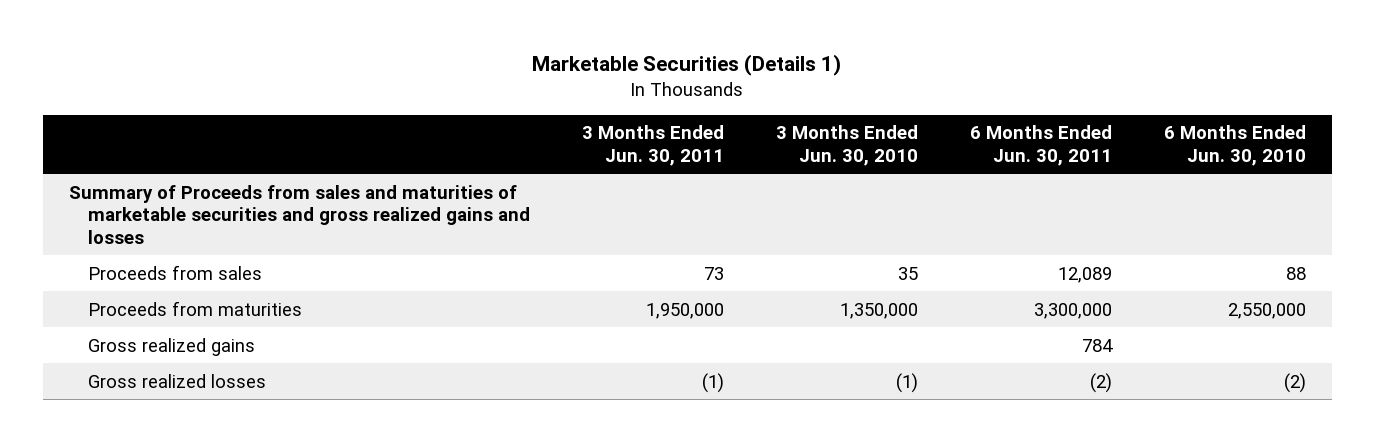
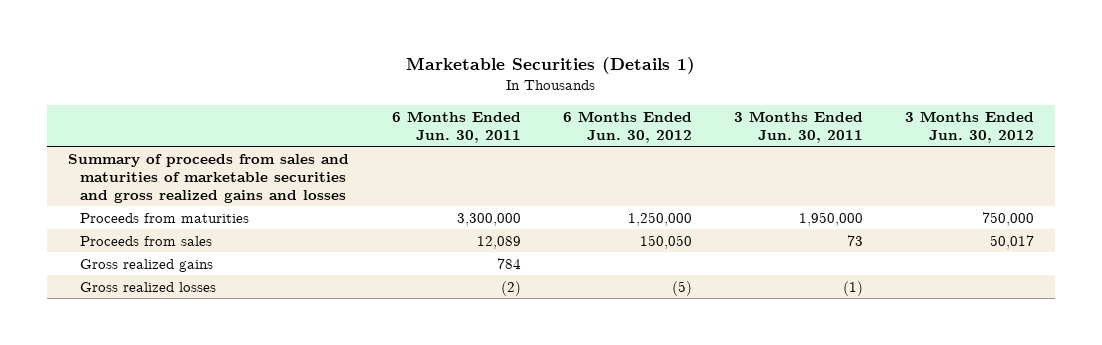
[775,125,918,166] 3 Months Ended Jun. 30, 2010 -> none
[1164,125,1307,166] 6 Months Ended Jun. 30, 2010 -> none
none -> [562,110,692,143] 6 Months Ended Jun. 30, 2012
none -> [904,110,1034,143] 3 Months Ended Jun. 30, 2012
[68,184,530,244] Summary of Proceeds from sales and maturities of marketable securities and gross realized gains and losses -> [68,153,350,203] Summary of proceeds from sales and maturities of marketable securities and gross realized gains and losses
[87,264,262,280] Proceeds from sales -> [80,235,213,246] Proceeds from sales

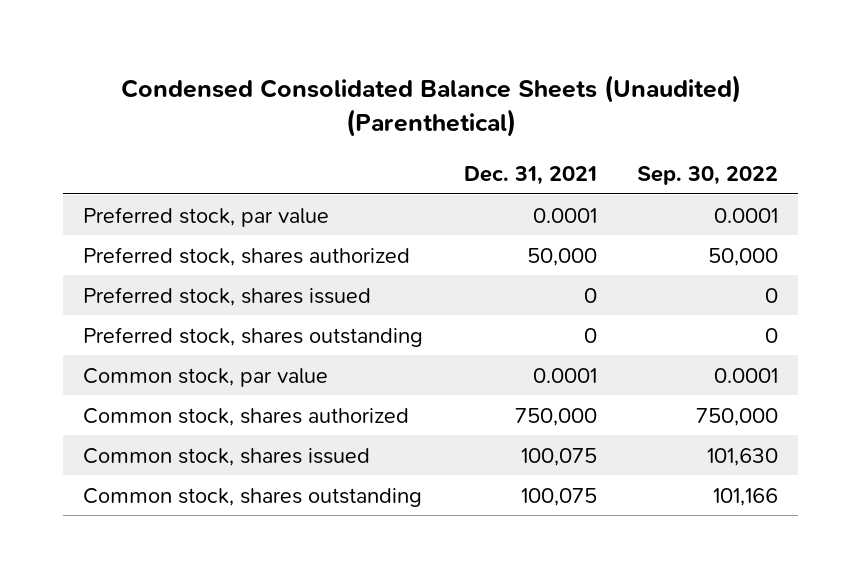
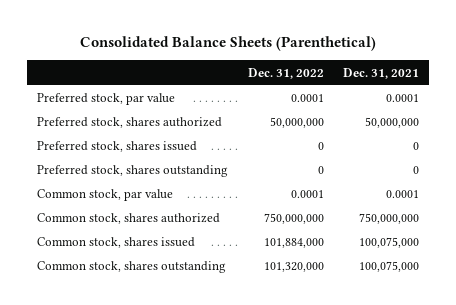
[120,75,741,138] Condensed Consolidated Balance Sheets (Unaudited) (Parenthetical) -> [80,36,377,52] Consolidated Balance Sheets (Parenthetical)
[636,165,778,185] Sep. 30, 2022 -> none
none -> [247,67,324,79] Dec. 31, 2022
[526,247,597,266] 50,000 -> [365,117,420,129] 50,000,000
[514,407,597,426] 750,000 -> [359,213,420,225] 750,000,000
[520,447,597,466] 100,075 -> [359,237,420,249] 100,075,000
[520,487,597,506] 100,075 -> [359,261,420,273] 100,075,000

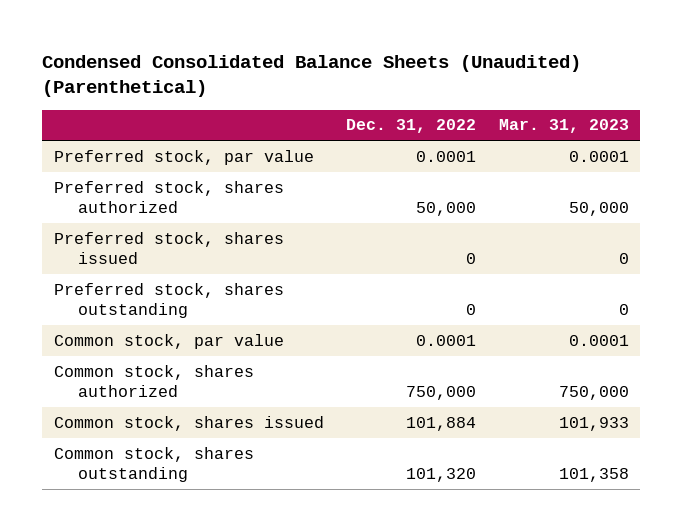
[80,36,377,52] Consolidated Balance Sheets (Parenthetical) -> [42,54,582,98] Condensed Consolidated Balance Sheets (Unaudited) (Parenthetical)
[343,67,420,79] Dec. 31, 2021 -> none
none -> [498,119,629,134] Mar. 31, 2023
[269,117,324,129] 50,000,000 -> [416,201,477,216] 50,000
[263,213,324,225] 750,000,000 -> [406,385,477,400] 750,000
[263,238,324,249] 101,884,000 -> [406,416,477,431] 101,884
[263,262,324,273] 101,320,000 -> [406,467,477,482] 101,320

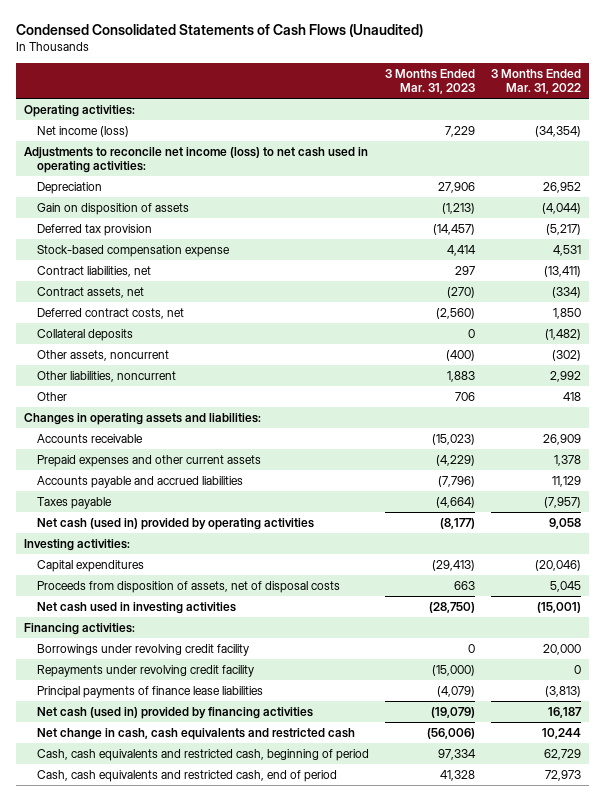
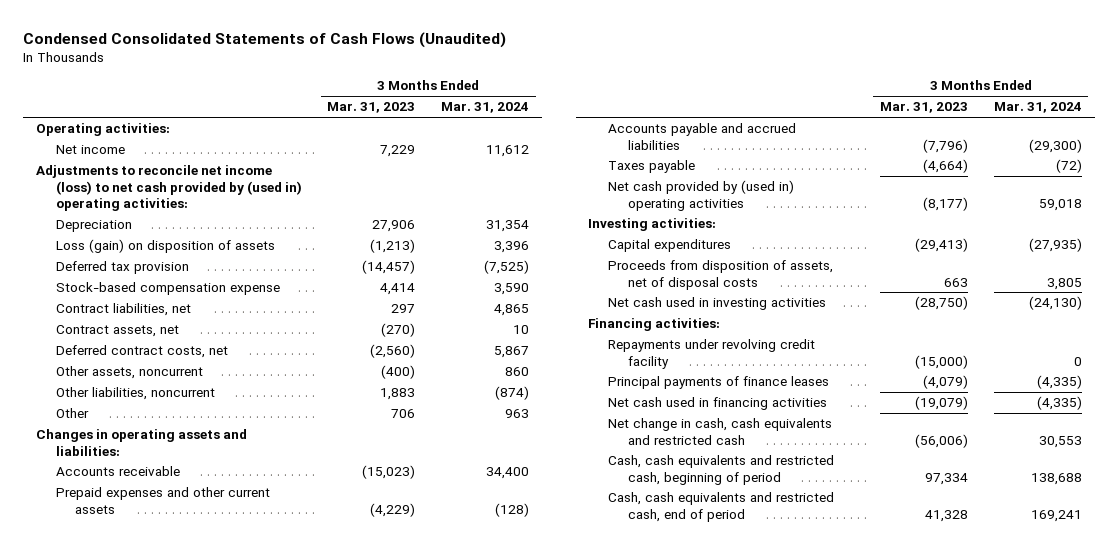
[491,69,582,95] 3 Months Ended Mar. 31, 2022 -> none
none -> [441,102,530,114] Mar. 31, 2024
[36,126,129,138] Net income (loss) -> [55,145,125,155] Net income
[24,147,369,173] Adjustments to reconcile net income (loss) to net cash used in operating activities: -> [36,165,302,211] Adjustments to reconcile net income (loss) to net cash provided by (used in) operating activities:
[36,203,189,216] Gain on disposition of assets -> [55,239,275,254] Loss (gain) on disposition of assets
[36,329,133,342] Collateral deposits -> none
[36,518,314,531] Net cash (used in) provided by operating activities -> [607,180,794,211] Net cash provided by (used in) operating activities
[36,644,249,657] Borrowings under revolving credit facility -> none
[36,686,263,699] Principal payments of finance lease liabilities -> [607,376,829,390] Principal payments of finance leases
[36,707,313,720] Net cash (used in) provided by financing activities -> [607,397,827,411] Net cash used in financing activities

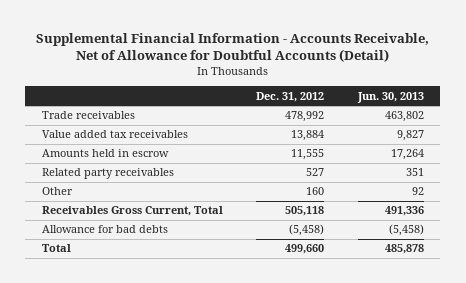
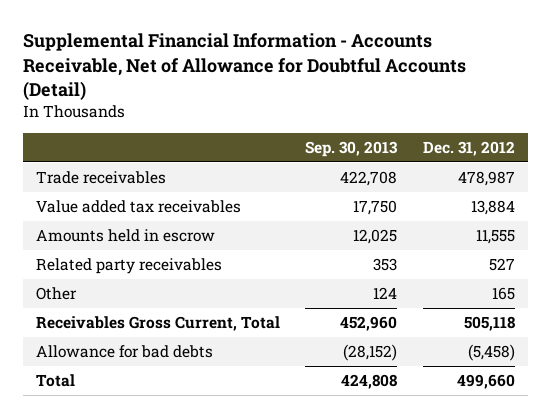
[356,91,424,103] Jun. 30, 2013 -> none
none -> [305,141,399,158] Sep. 30, 2013
[285,111,325,123] 478,992 -> [458,170,516,186] 478,987
[306,187,325,196] 160 -> [492,286,516,300] 165

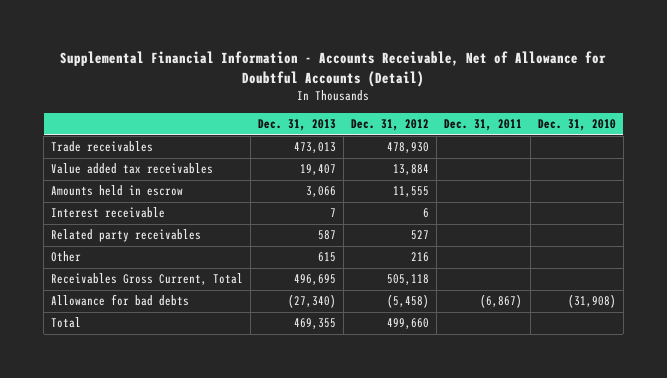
[305,141,399,158] Sep. 30, 2013 -> none
none -> [258,119,337,132] Dec. 31, 2013
none -> [444,119,523,132] Dec. 31, 2011
none -> [537,119,616,132] Dec. 31, 2010
[458,170,516,186] 478,987 -> [387,142,430,154] 478,930
none -> [51,207,166,219] Interest receivable
[492,286,516,300] 165 -> [411,252,430,263] 216

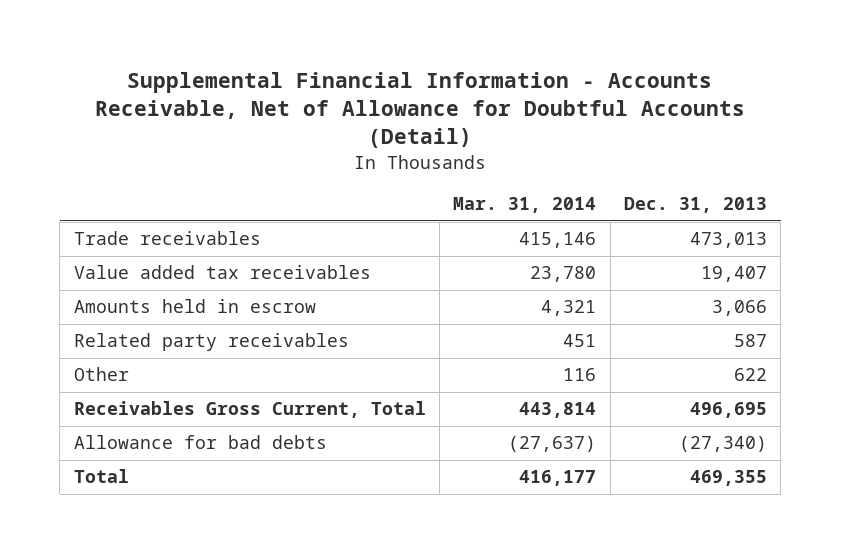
[351,119,430,132] Dec. 31, 2012 -> none
[444,119,523,132] Dec. 31, 2011 -> none
[537,119,616,132] Dec. 31, 2010 -> none
none -> [453,197,597,214] Mar. 31, 2014
[51,207,166,219] Interest receivable -> none
[318,252,337,263] 615 -> [733,368,767,382] 622

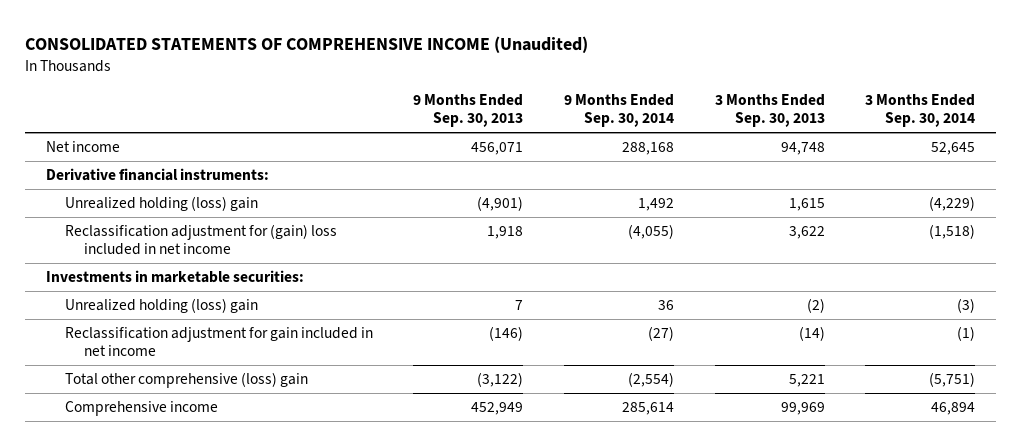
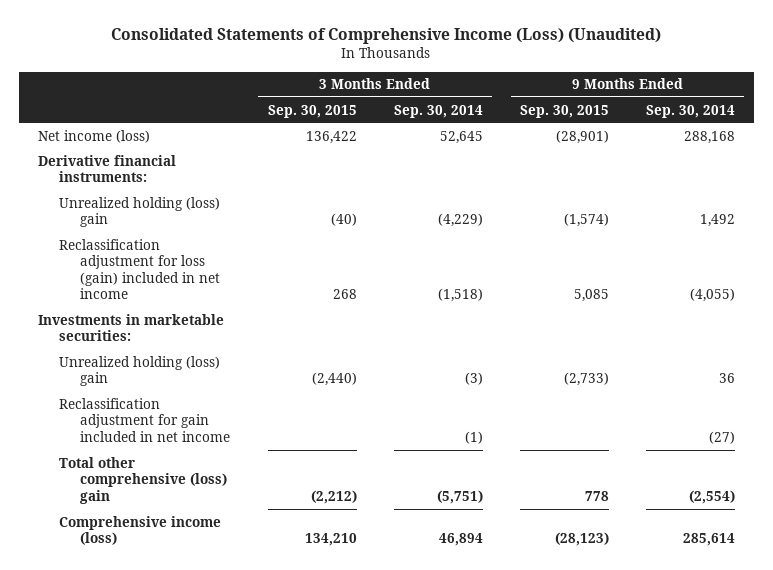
[25,35,589,53] CONSOLIDATED STATEMENTS OF COMPREHENSIVE INCOME (Unaudited) -> [111,27,662,44] Consolidated Statements of Comprehensive Income (Loss) (Unaudited)
[413,94,524,128] 9 Months Ended Sep. 30, 2013 -> none
[714,94,825,128] 3 Months Ended Sep. 30, 2013 -> none
none -> [267,104,357,118] Sep. 30, 2015
none -> [519,104,609,118] Sep. 30, 2015
[45,140,120,152] Net income -> [37,129,150,143] Net income (loss)
[64,223,337,255] Reclassification adjustment for (gain) loss included in net income -> [59,238,221,300] Reclassification adjustment for loss (gain) included in net income
[64,400,218,416] Comprehensive income -> [59,515,222,546] Comprehensive income (loss)

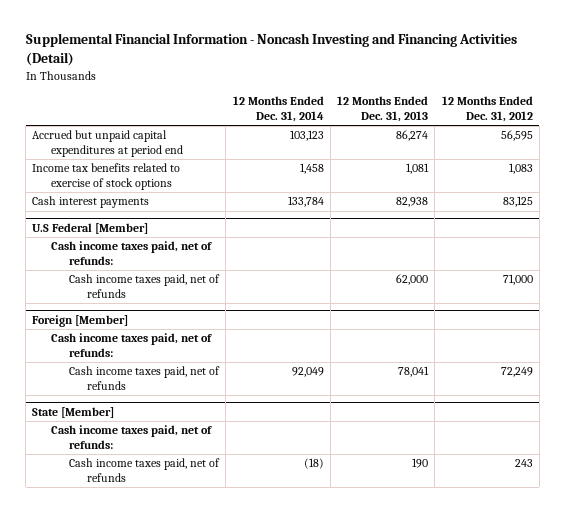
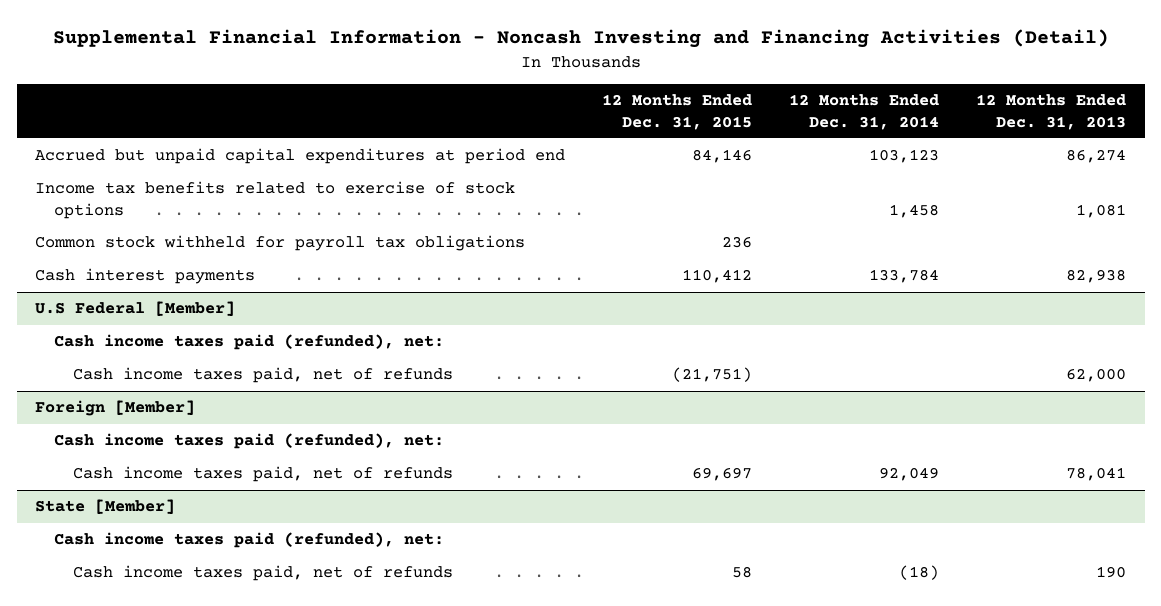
[441,96,533,122] 12 Months Ended Dec. 31, 2012 -> none
none -> [602,94,753,130] 12 Months Ended Dec. 31, 2015
none -> [35,235,526,252] Common stock withheld for payroll tax obligations
[50,241,212,266] Cash income taxes paid, net of refunds: -> [54,334,445,351] Cash income taxes paid (refunded), net:
[50,333,212,358] Cash income taxes paid, net of refunds: -> [54,433,445,450] Cash income taxes paid (refunded), net:
[50,425,212,450] Cash income taxes paid, net of refunds: -> [54,532,445,549] Cash income taxes paid (refunded), net:

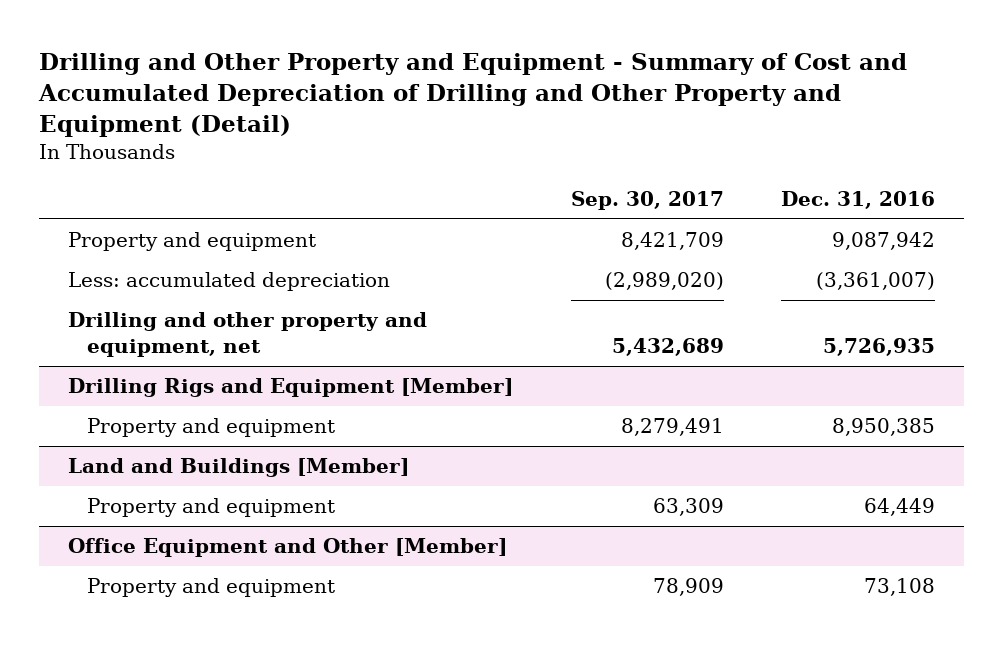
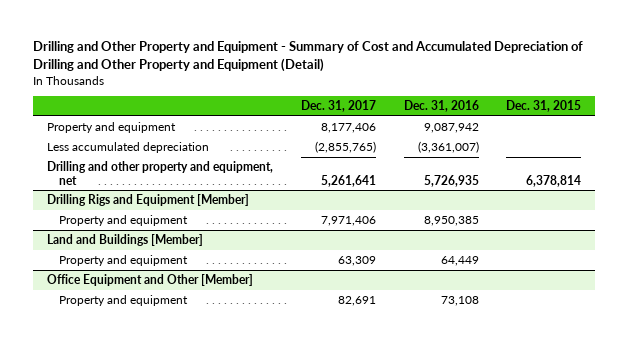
[570,190,724,210] Sep. 30, 2017 -> none
none -> [300,100,376,113] Dec. 31, 2017
none -> [506,100,582,113] Dec. 31, 2015
[67,272,390,292] Less: accumulated depreciation -> [47,141,210,153] Less accumulated depreciation

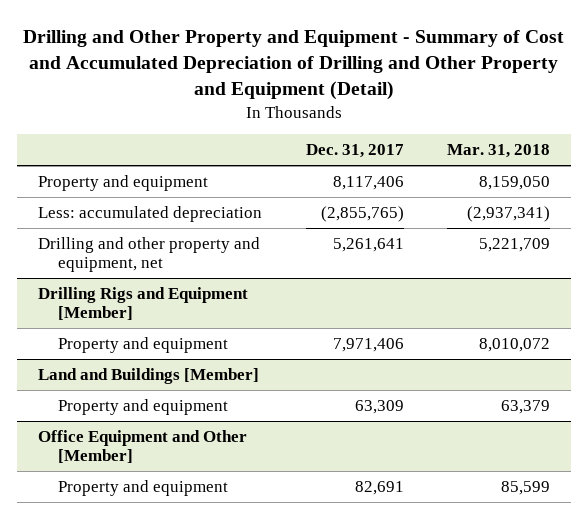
[403,100,479,113] Dec. 31, 2016 -> none
[506,100,582,113] Dec. 31, 2015 -> none
none -> [446,144,550,159] Mar. 31, 2018
[320,122,376,133] 8,177,406 -> [332,175,404,190] 8,117,406
[47,141,210,153] Less accumulated depreciation -> [38,205,263,222] Less: accumulated depreciation

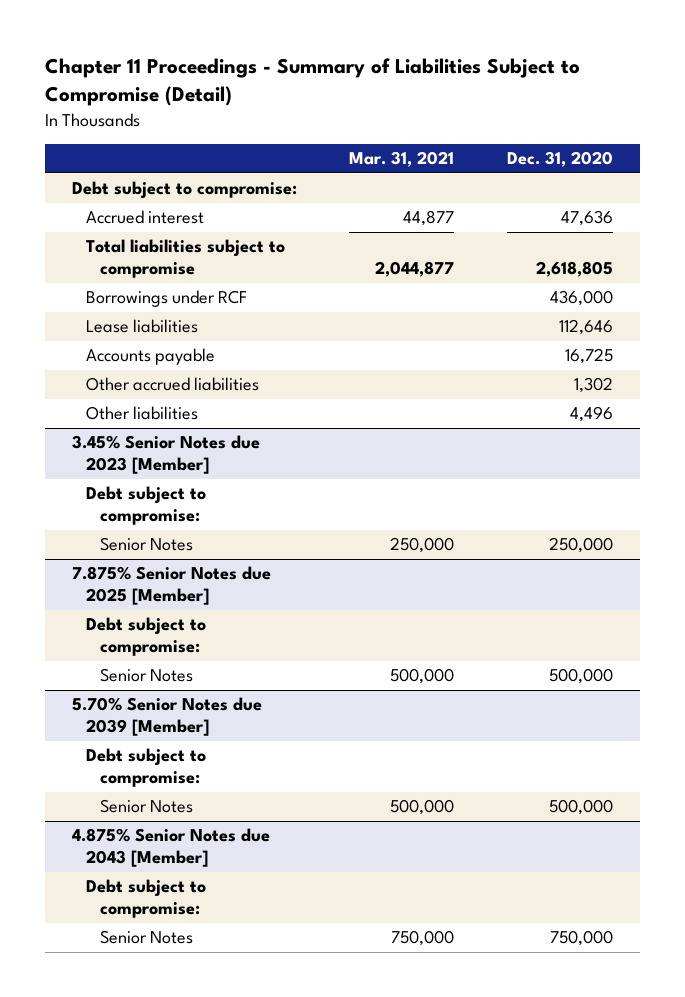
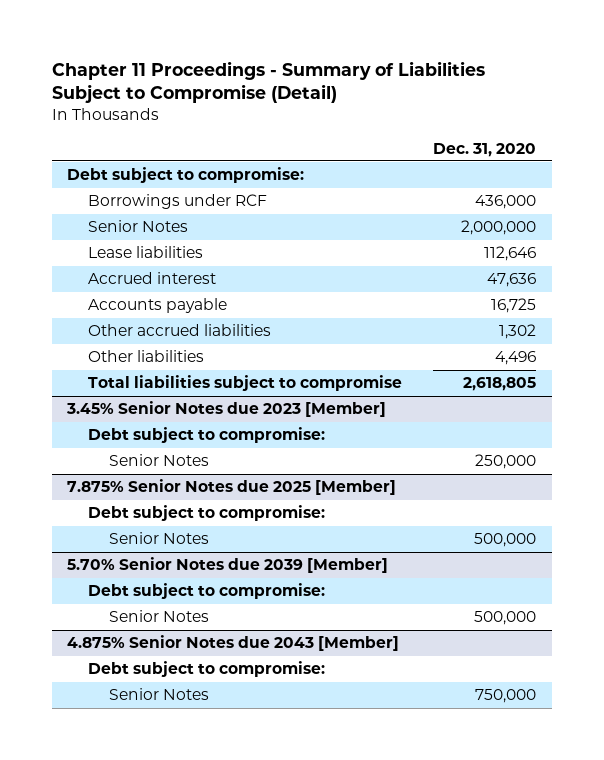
[349,151,455,168] Mar. 31, 2021 -> none
none -> [88,220,189,233] Senior Notes
[85,210,204,225] Accrued interest -> [88,272,217,285] Accrued interest
[85,239,285,279] Total liabilities subject to compromise -> [88,375,403,392] Total liabilities subject to compromise

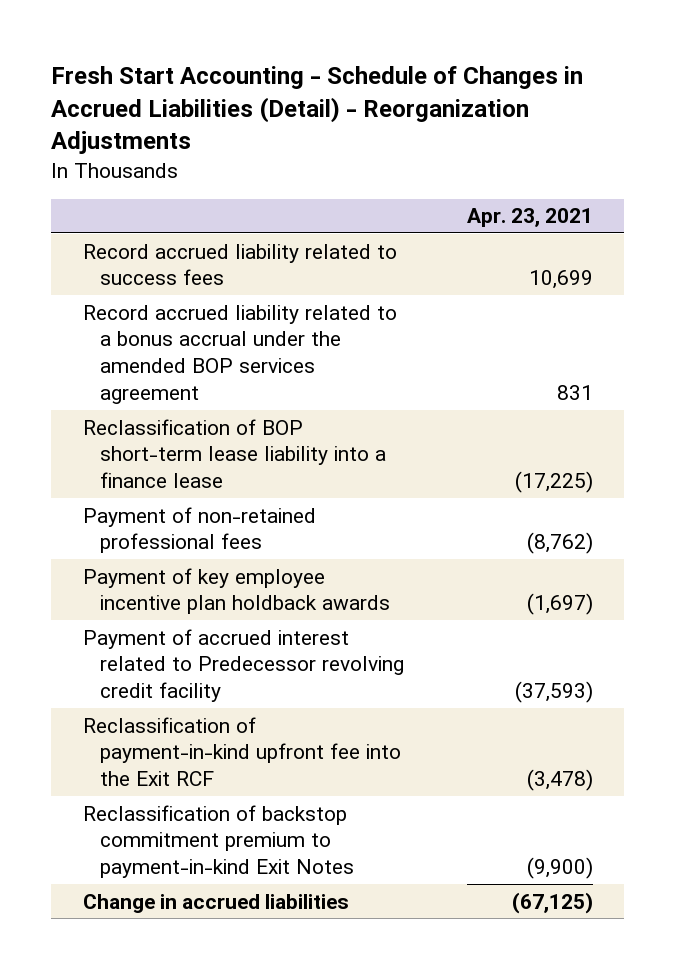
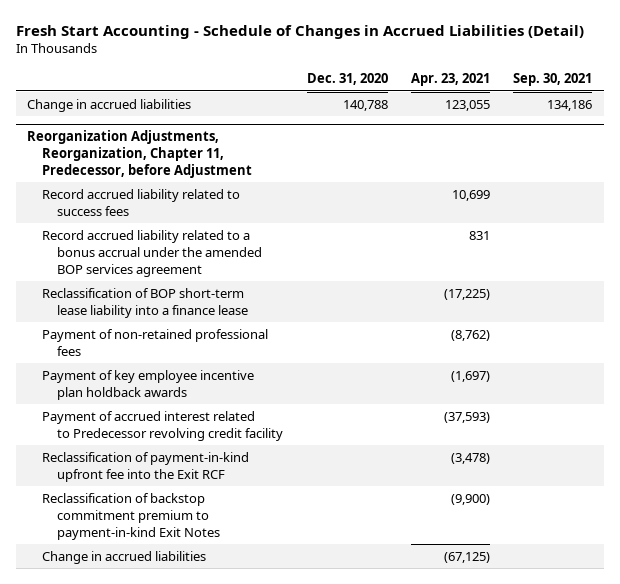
[51,66,584,155] Fresh Start Accounting - Schedule of Changes in Accrued Liabilities (Detail) - Reorganization Adjustments -> [15,24,584,39] Fresh Start Accounting - Schedule of Changes in Accrued Liabilities (Detail)
none -> [306,73,388,86] Dec. 31, 2020
none -> [513,73,593,87] Sep. 30, 2021
none -> [27,98,192,112] Change in accrued liabilities
none -> [27,130,253,178] Reorganization Adjustments, Reorganization, Chapter 11, Predecessor, before Adjustment

